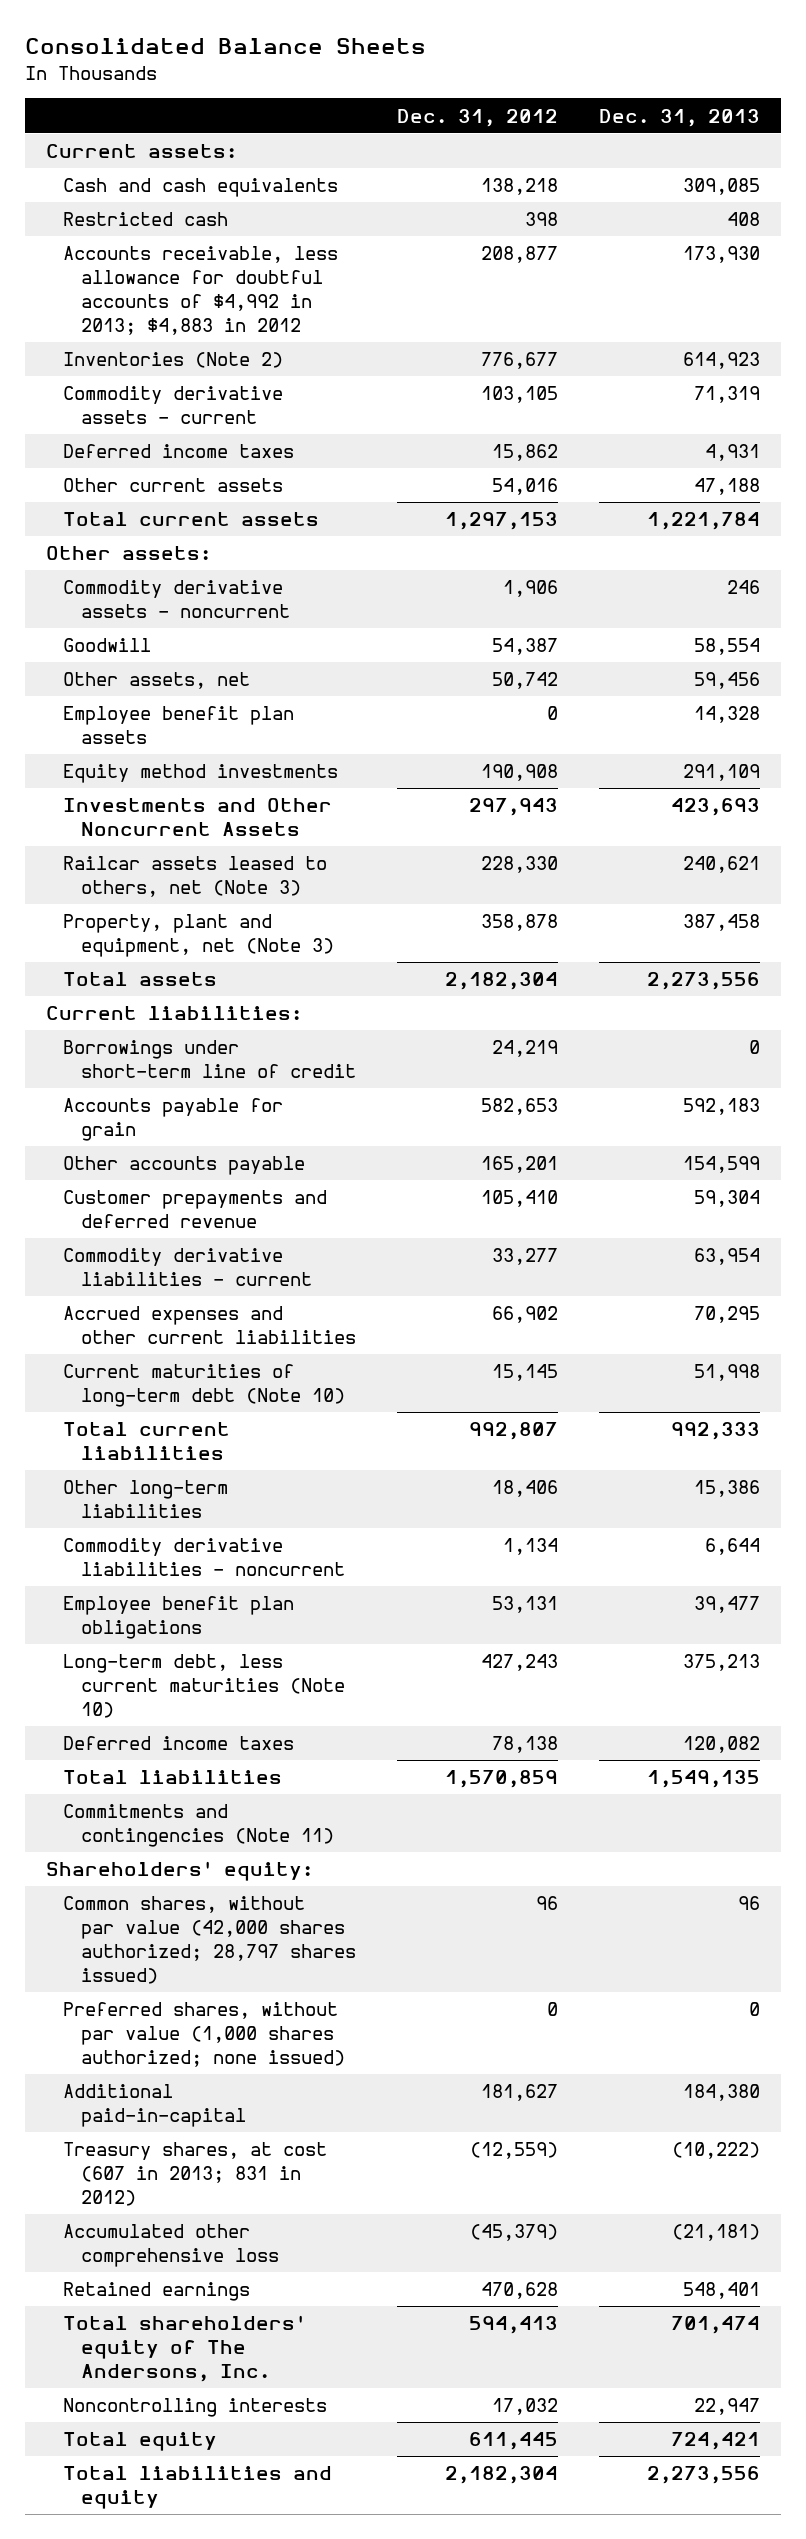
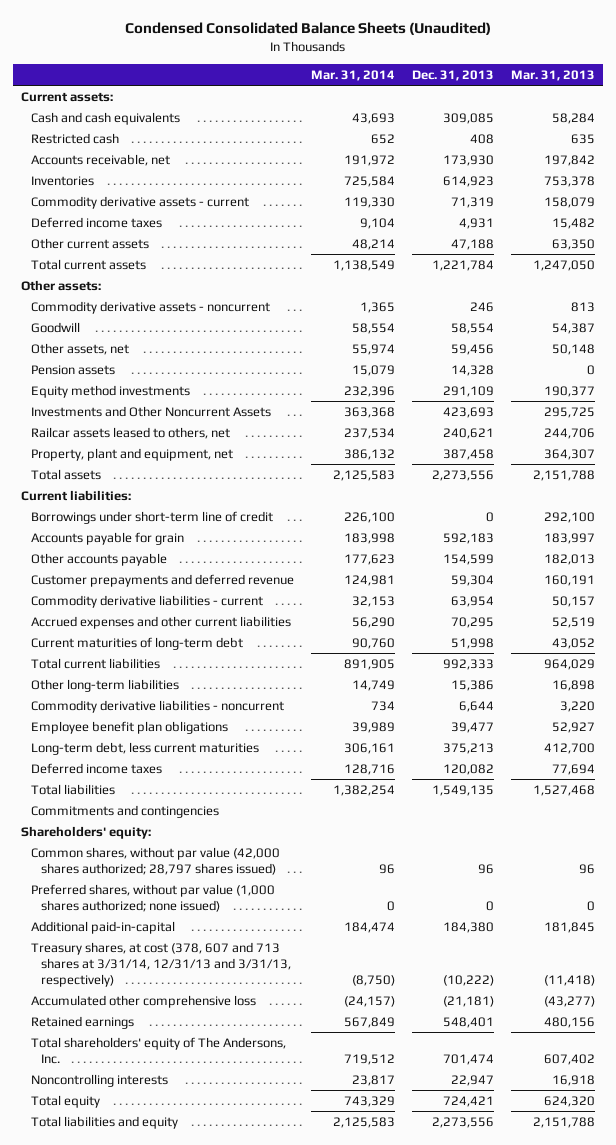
[25,38,427,55] Consolidated Balance Sheets -> [124,22,491,36] Condensed Consolidated Balance Sheets (Unaudited)
[397,108,559,127] Dec. 31, 2012 -> none
none -> [310,69,395,81] Mar. 31, 2014
none -> [510,69,595,81] Mar. 31, 2013
[63,246,339,336] Accounts receivable, less allowance for doubtful accounts of $4,992 in 2013; $4,883 in 2012 -> [31,153,171,166] Accounts receivable, net
[63,352,284,369] Inventories (Note 2) -> [31,175,95,186] Inventories
[63,706,295,745] Employee benefit plan assets -> [31,364,116,375] Pension assets
[63,856,328,898] Railcar assets leased to others, net (Note 3) -> [31,426,231,439] Railcar assets leased to others, net
[63,914,335,958] Property, plant and equipment, net (Note 3) -> [31,447,234,461] Property, plant and equipment, net
[63,1364,346,1408] Current maturities of long-term debt (Note 10) -> [31,636,244,650] Current maturities of long-term debt
[63,1654,346,1719] Long-term debt, less current maturities (Note 10) -> [31,741,260,755] Long-term debt, less current maturities
[63,1804,335,1848] Commitments and contingencies (Note 11) -> [31,804,220,818] Commitments and contingencies
[63,2142,328,2207] Treasury shares, at cost (607 in 2013; 831 in 2012) -> [31,941,291,987] Treasury shares, at cost (378, 607 and 713 shares at 3/31/14, 12/31/13 and 3/31/13, respectively)

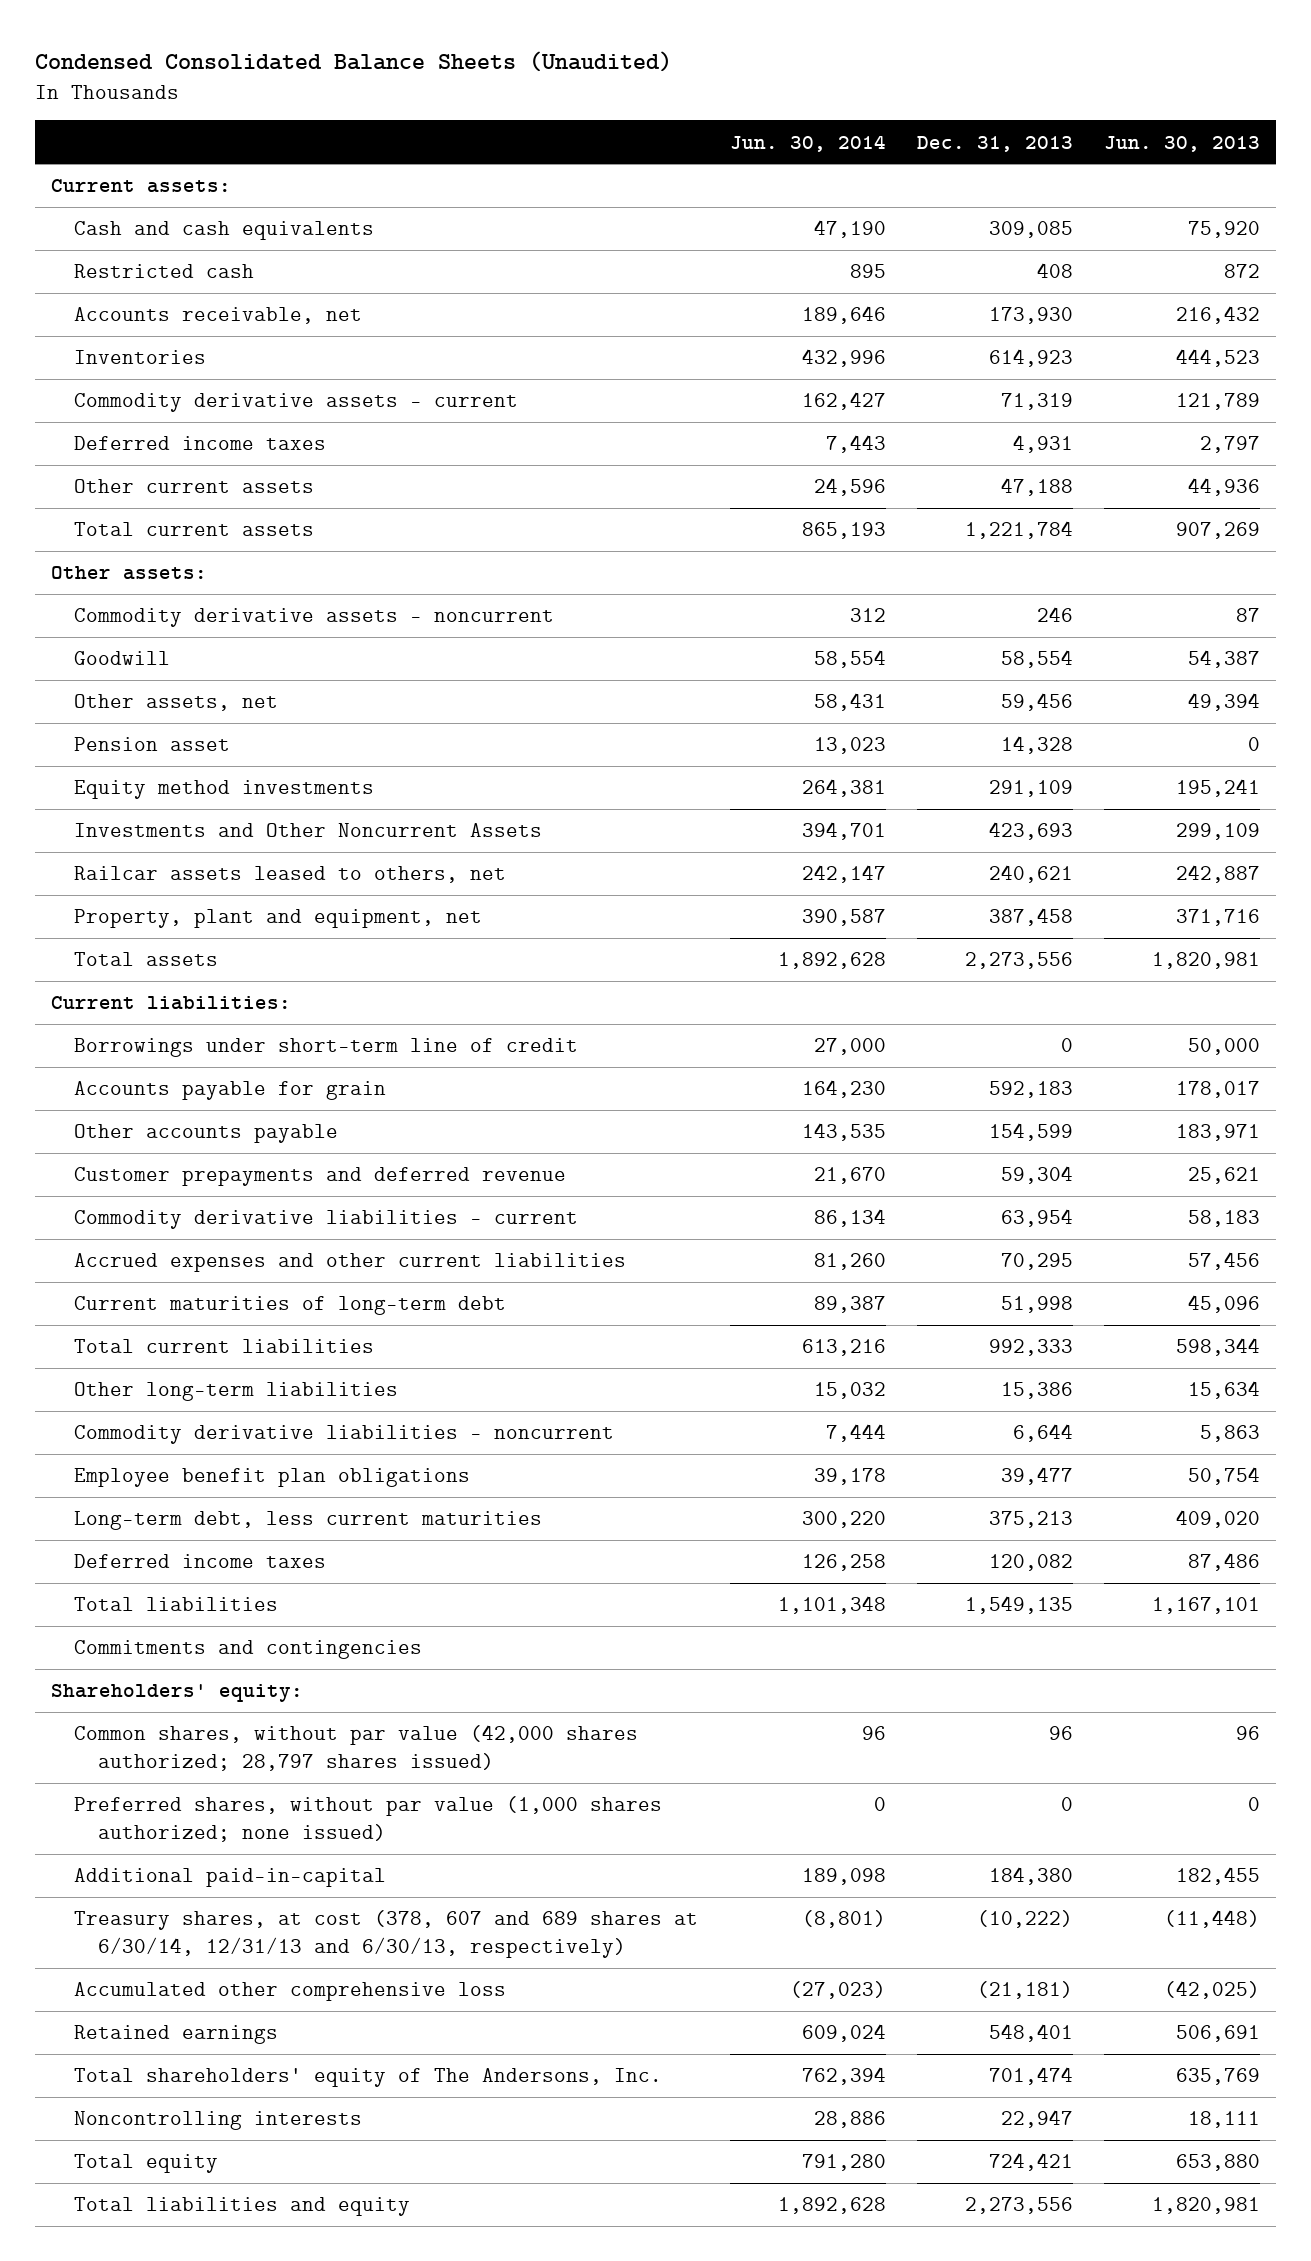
[310,69,395,81] Mar. 31, 2014 -> none
[510,69,595,81] Mar. 31, 2013 -> none
none -> [729,134,886,152] Jun. 30, 2014
none -> [1104,135,1261,152] Jun. 30, 2013
[31,364,116,375] Pension assets -> [74,737,231,752] Pension asset
[31,941,291,987] Treasury shares, at cost (378, 607 and 713 shares at 3/31/14, 12/31/13 and 3/31/13, respectively) -> [74,1910,699,1959] Treasury shares, at cost (378, 607 and 689 shares at 6/30/14, 12/31/13 and 6/30/13, respectively)

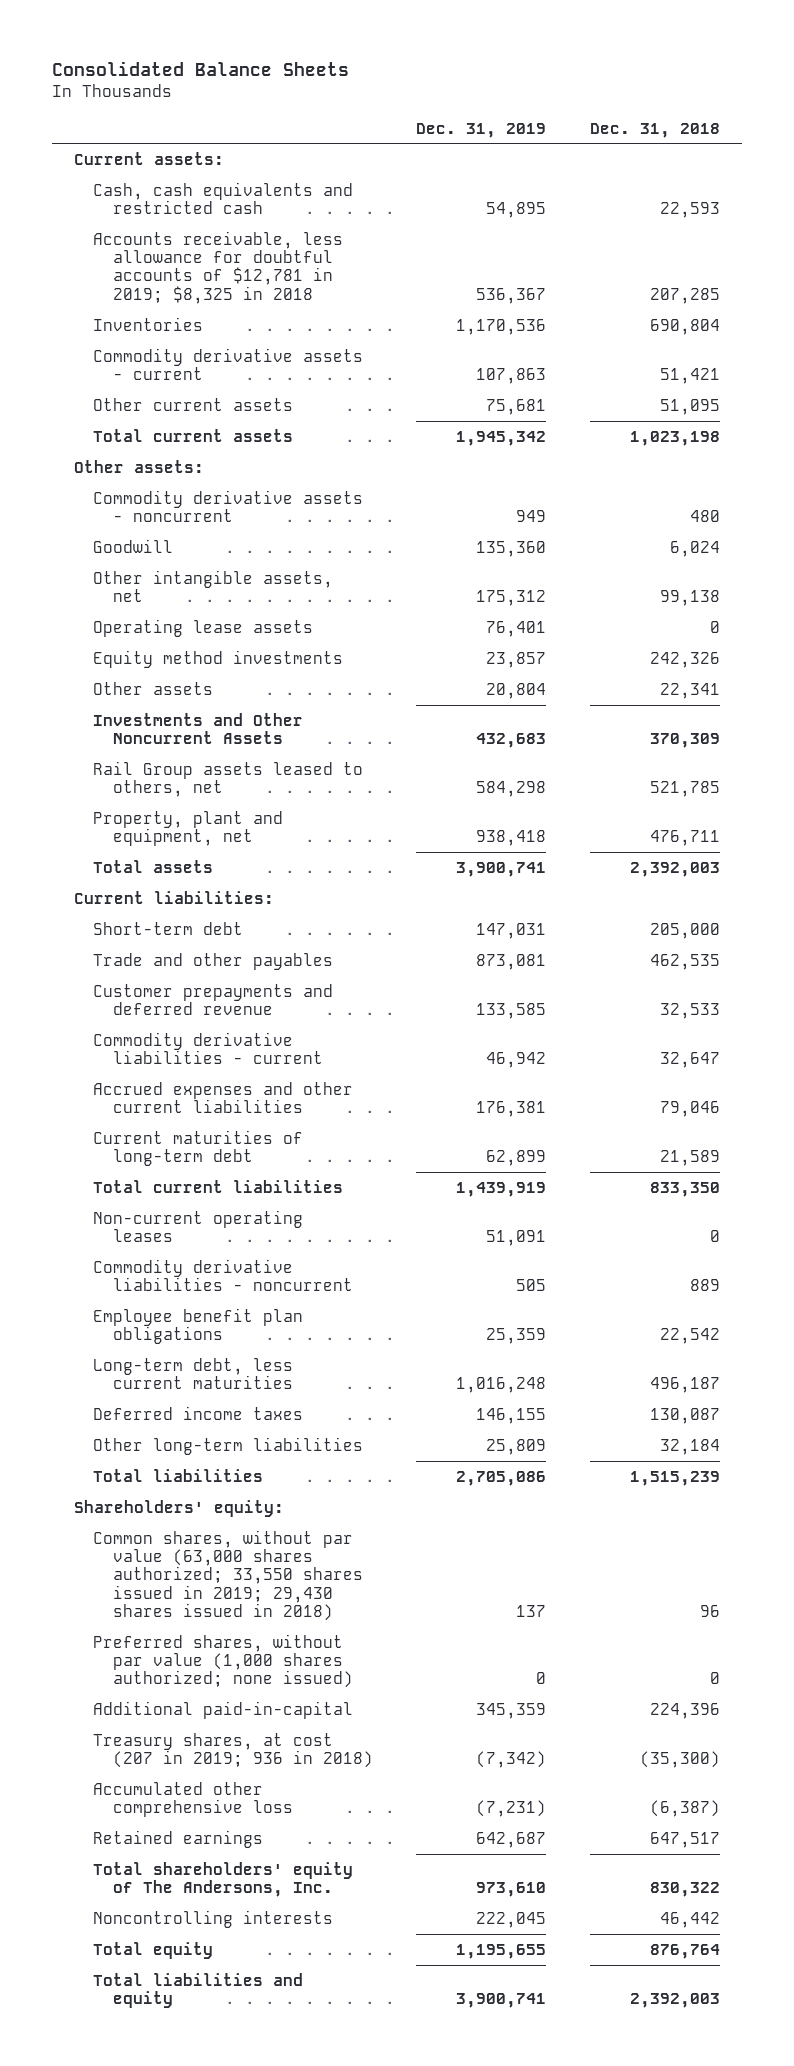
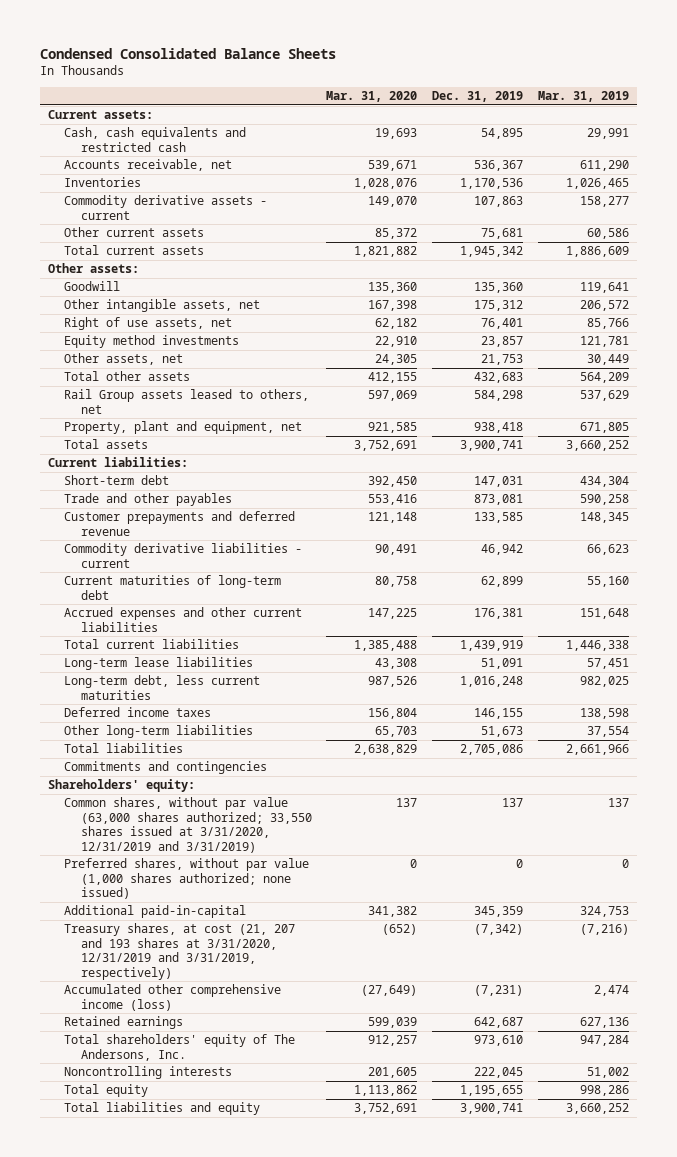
[52,61,350,77] Consolidated Balance Sheets -> [40,47,337,59] Condensed Consolidated Balance Sheets
[589,122,720,138] Dec. 31, 2018 -> none
none -> [326,91,418,103] Mar. 31, 2020
none -> [538,91,630,103] Mar. 31, 2019
[93,230,344,304] Accounts receivable, less allowance for doubtful accounts of $12,781 in 2019; $8,325 in 2018 -> [64,159,233,172] Accounts receivable, net
[93,489,364,523] Commodity derivative assets - noncurrent -> none
[93,618,314,637] Operating lease assets -> [64,317,233,331] Right of use assets, net
[93,681,214,695] Other assets -> [64,353,184,366] Other assets, net
[486,682,547,699] 20,804 -> [481,354,524,366] 21,753
[93,712,304,745] Investments and Other Noncurrent Assets -> [64,371,191,382] Total other assets
[93,1081,354,1114] Accrued expenses and other current liabilities -> [64,607,303,632] Accrued expenses and other current liabilities
[93,1258,353,1292] Commodity derivative liabilities - noncurrent -> none
[93,1307,304,1345] Employee benefit plan obligations -> none
[93,1209,304,1243] Non-current operating leases -> [64,657,254,671] Long-term lease liabilities
[486,1438,547,1455] 25,809 -> [481,726,524,738] 51,673
none -> [64,761,268,775] Commitments and contingencies
[93,1529,363,1622] Common shares, without par value (63,000 shares authorized; 33,550 shares issued in 2019; 29,430 shares issued in 2018) -> [64,797,312,853] Common shares, without par value (63,000 shares authorized; 33,550 shares issued at 3/31/2020, 12/31/2019 and 3/31/2019)
[93,1732,373,1769] Treasury shares, at cost (207 in 2019; 936 in 2018) -> [64,923,296,980] Treasury shares, at cost (21, 207 and 193 shares at 3/31/2020, 12/31/2019 and 3/31/2019, respectively)
[93,1781,293,1818] Accumulated other comprehensive loss -> [64,984,282,1011] Accumulated other comprehensive income (loss)

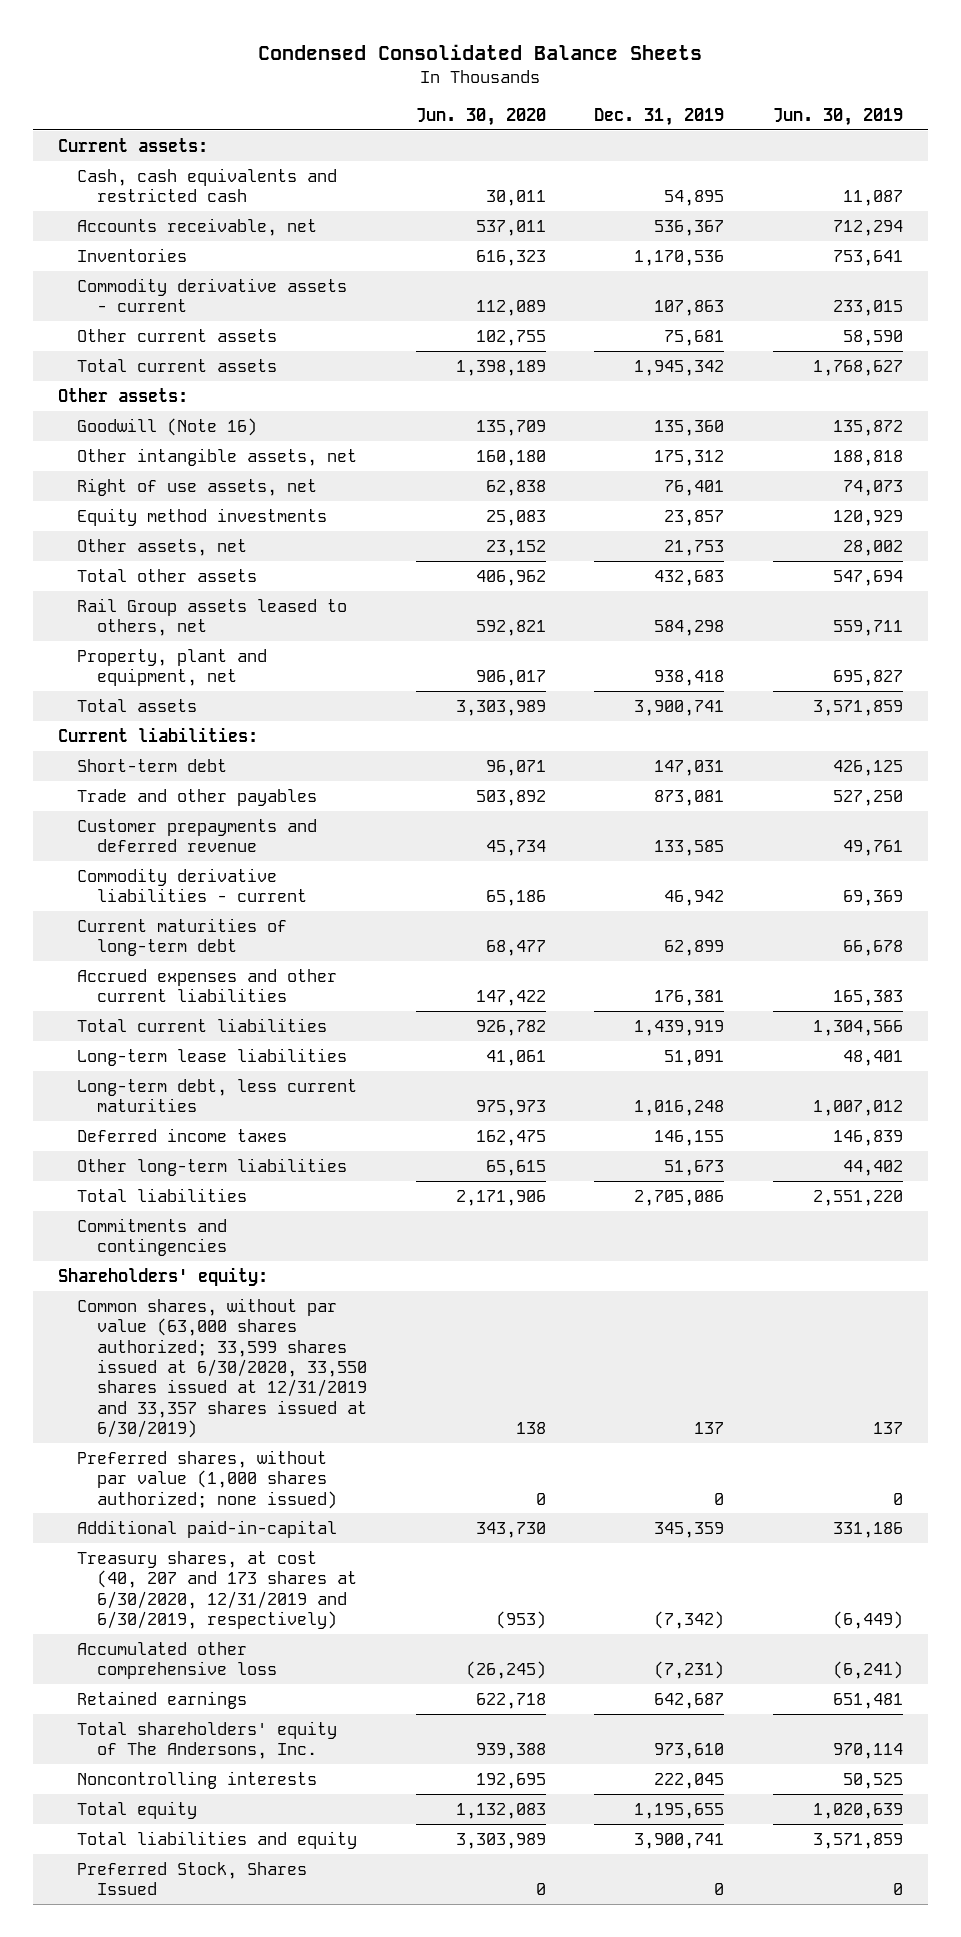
[326,91,418,103] Mar. 31, 2020 -> none
[538,91,630,103] Mar. 31, 2019 -> none
none -> [415,107,546,126] Jun. 30, 2020
none -> [773,107,904,126] Jun. 30, 2019
[64,281,121,292] Goodwill -> [77,417,258,436] Goodwill (Note 16)
[64,797,312,853] Common shares, without par value (63,000 shares authorized; 33,550 shares issued at 3/31/2020, 12/31/2019 and 3/31/2019) -> [77,1297,367,1438] Common shares, without par value (63,000 shares authorized; 33,599 shares issued at 6/30/2020, 33,550 shares issued at 12/31/2019 and 33,357 shares issued at 6/30/2019)
[64,923,296,980] Treasury shares, at cost (21, 207 and 193 shares at 3/31/2020, 12/31/2019 and 3/31/2019, respectively) -> [77,1550,357,1629] Treasury shares, at cost (40, 207 and 173 shares at 6/30/2020, 12/31/2019 and 6/30/2019, respectively)
[64,984,282,1011] Accumulated other comprehensive income (loss) -> [77,1641,277,1680] Accumulated other comprehensive loss
none -> [77,1861,308,1896] Preferred Stock, Shares Issued

